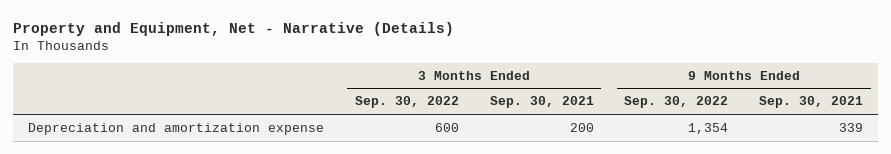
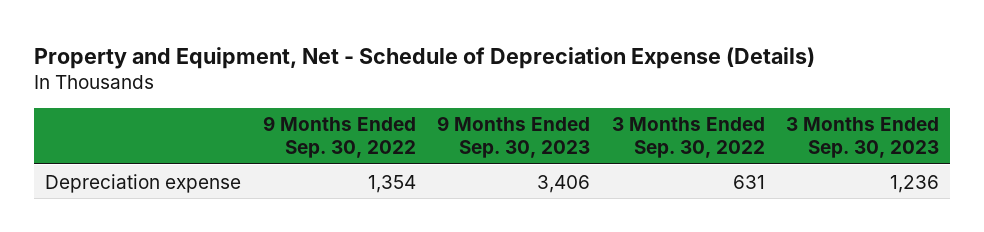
[12,21,454,36] Property and Equipment, Net - Narrative (Details) -> [34,46,816,69] Property and Equipment, Net - Schedule of Depreciation Expense (Details)
[489,96,594,109] Sep. 30, 2021 -> none
[759,96,864,109] Sep. 30, 2021 -> none
none -> [437,116,591,158] 9 Months Ended Sep. 30, 2023
none -> [786,117,940,158] 3 Months Ended Sep. 30, 2023
[28,123,325,136] Depreciation and amortization expense -> [45,173,242,193] Depreciation expense
[434,123,459,133] 600 -> [732,174,765,189] 631

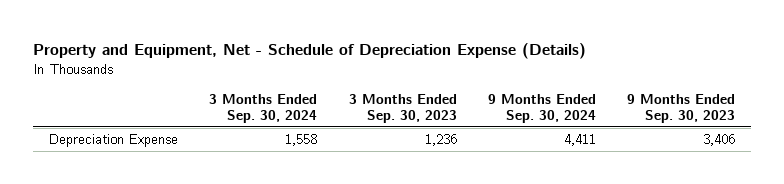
[262,116,416,158] 9 Months Ended Sep. 30, 2022 -> none
[611,117,765,158] 3 Months Ended Sep. 30, 2022 -> none
none -> [209,93,318,124] 3 Months Ended Sep. 30, 2024
none -> [487,93,596,124] 9 Months Ended Sep. 30, 2024
[45,173,242,193] Depreciation expense -> [48,134,178,148] Depreciation Expense

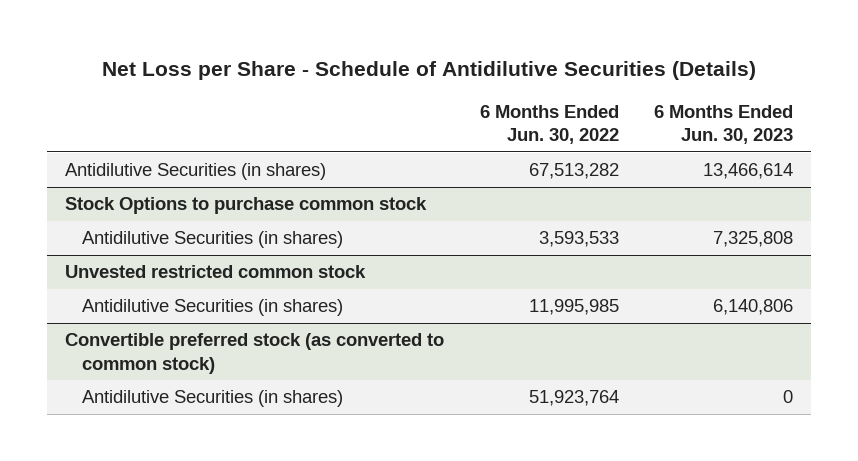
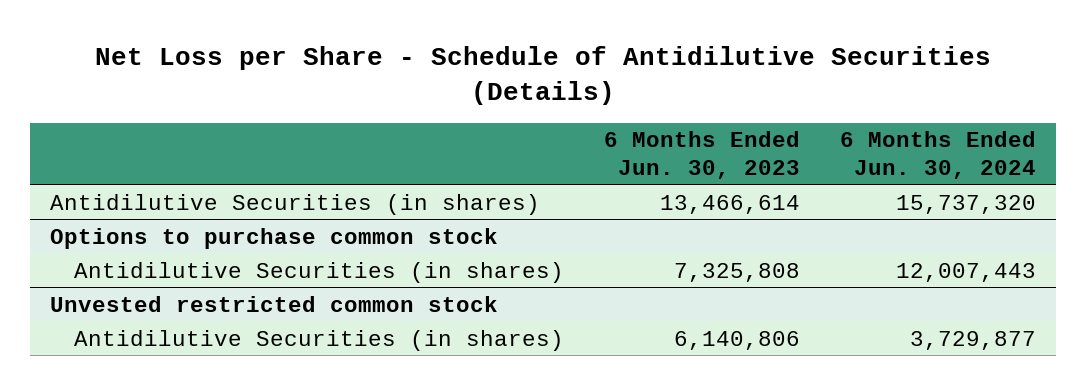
[479,104,619,144] 6 Months Ended Jun. 30, 2022 -> none
none -> [839,131,1036,179] 6 Months Ended Jun. 30, 2024
[65,197,428,215] Stock Options to purchase common stock -> [50,227,499,249] Options to purchase common stock
[65,333,445,374] Convertible preferred stock (as converted to common stock) -> none
[82,390,344,408] Antidilutive Securities (in shares) -> none

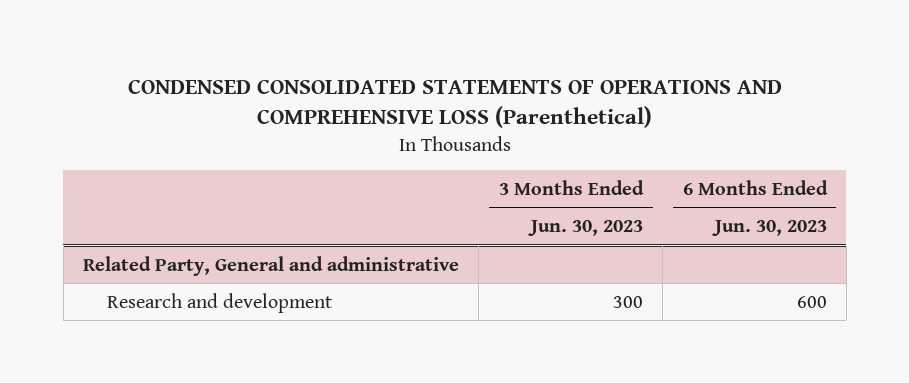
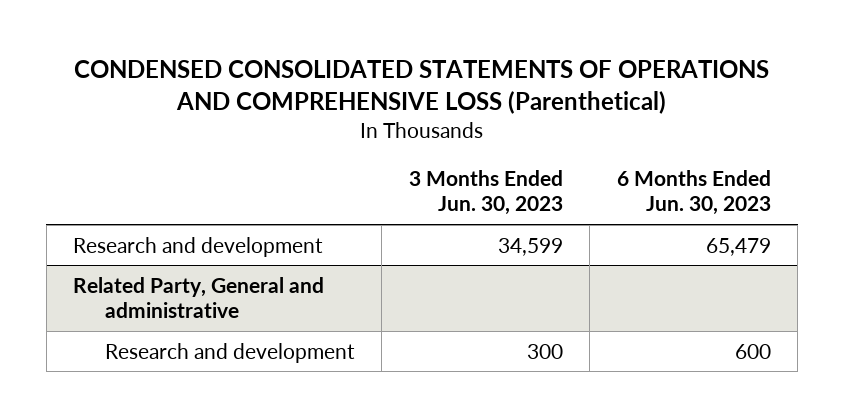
none -> [73,236,324,257] Research and development

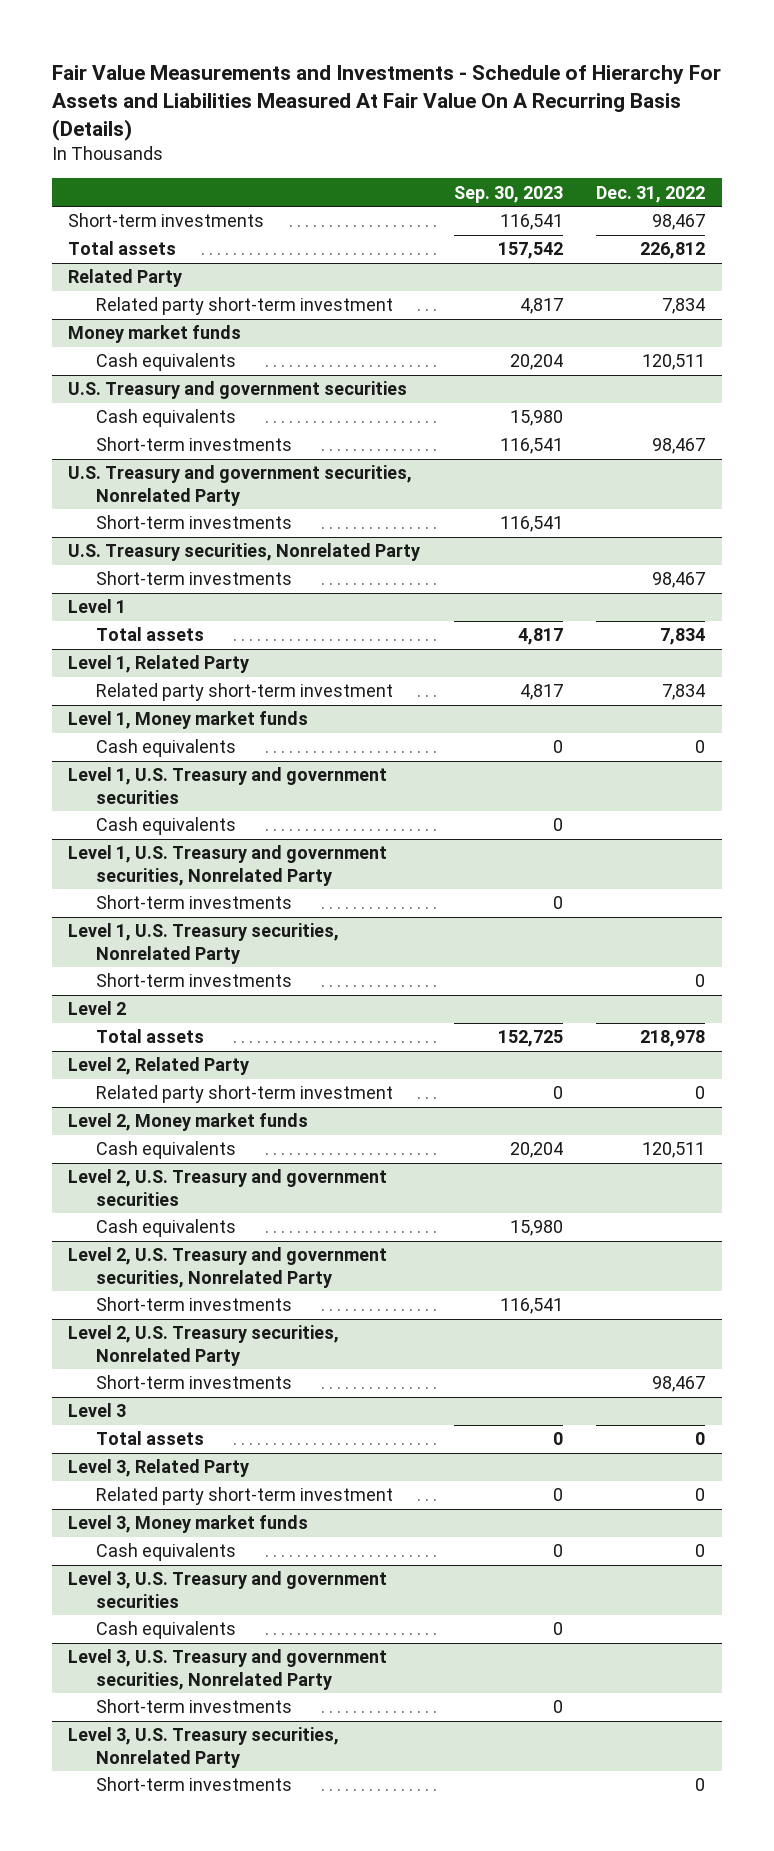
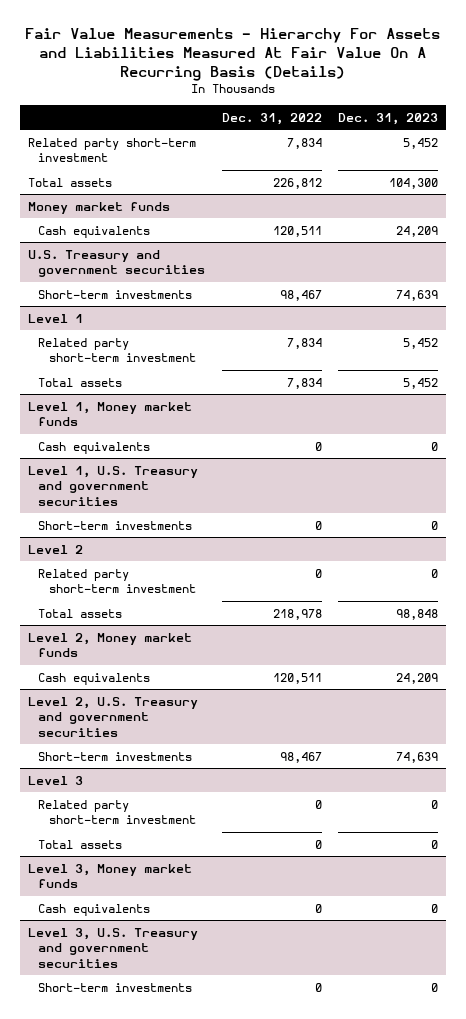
[51,64,721,141] Fair Value Measurements and Investments - Schedule of Hierarchy For Assets and Liabilities Measured At Fair Value On A Recurring Basis (Details) -> [24,27,440,81] Fair Value Measurements - Hierarchy For Assets and Liabilities Measured At Fair Value On A Recurring Basis (Details)
[453,185,563,203] Sep. 30, 2023 -> none
none -> [338,112,439,125] Dec. 31, 2023
[68,213,265,228] Short-term investments -> none
[68,269,183,288] Related Party -> none
[68,241,177,256] Total assets -> [27,177,112,187] Total assets
[96,409,237,428] Cash equivalents -> none
[68,465,413,506] U.S. Treasury and government securities, Nonrelated Party -> none
[96,515,293,530] Short-term investments -> none
[68,543,421,562] U.S. Treasury securities, Nonrelated Party -> none
[96,571,293,586] Short-term investments -> none
[68,655,250,674] Level 1, Related Party -> none
[96,627,205,642] Total assets -> [38,377,123,387] Total assets
[96,817,237,836] Cash equivalents -> none
[68,845,388,886] Level 1, U.S. Treasury and government securities, Nonrelated Party -> none
[96,895,293,910] Short-term investments -> none
[68,923,340,964] Level 1, U.S. Treasury securities, Nonrelated Party -> none
[68,1057,250,1076] Level 2, Related Party -> none
[96,1029,205,1044] Total assets -> [38,608,123,618] Total assets
[96,1219,237,1238] Cash equivalents -> none
[68,1247,388,1288] Level 2, U.S. Treasury and government securities, Nonrelated Party -> none
[96,1297,293,1312] Short-term investments -> none
[68,1325,340,1366] Level 2, U.S. Treasury securities, Nonrelated Party -> none
[68,1459,250,1478] Level 3, Related Party -> none
[96,1431,205,1446] Total assets -> [38,839,123,849] Total assets
[96,1621,237,1640] Cash equivalents -> none
[68,1649,388,1690] Level 3, U.S. Treasury and government securities, Nonrelated Party -> none
[96,1699,293,1714] Short-term investments -> none
[68,1727,340,1768] Level 3, U.S. Treasury securities, Nonrelated Party -> none

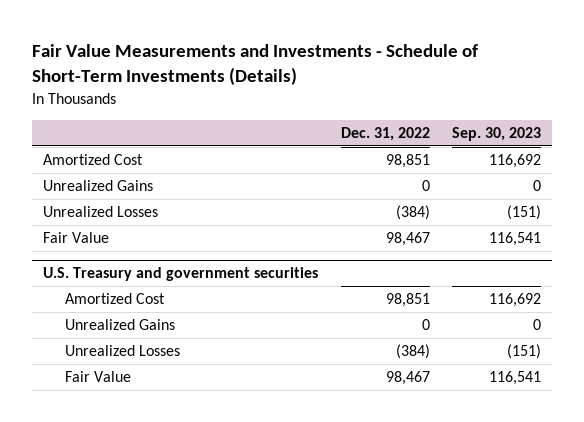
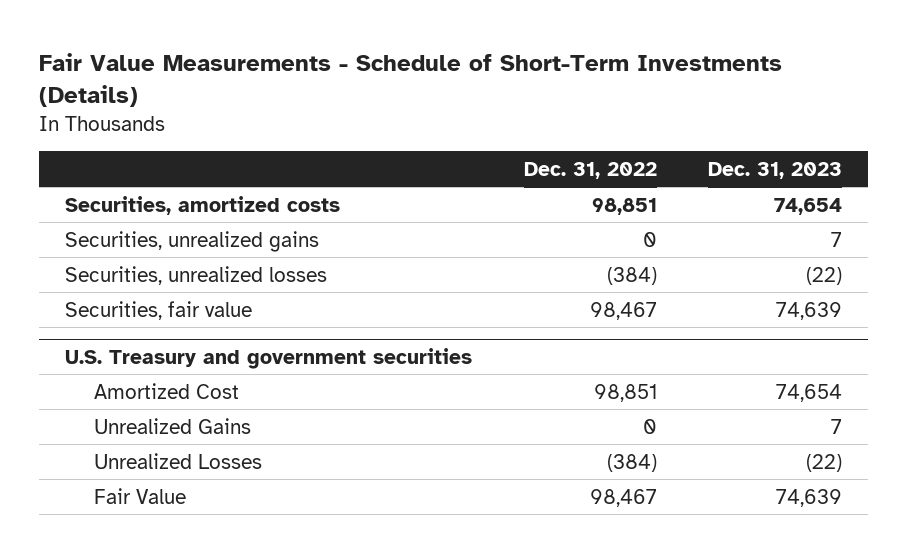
[32,44,479,86] Fair Value Measurements and Investments - Schedule of Short-Term Investments (Details) -> [39,53,783,107] Fair Value Measurements - Schedule of Short-Term Investments (Details)
[451,127,541,142] Sep. 30, 2023 -> none
none -> [708,161,843,179] Dec. 31, 2023
[43,154,144,166] Amortized Cost -> [65,195,341,215] Securities, amortized costs
[43,180,154,192] Unrealized Gains -> [65,230,320,252] Securities, unrealized gains
[43,206,159,218] Unrealized Losses -> [65,265,328,285] Securities, unrealized losses
[43,232,110,244] Fair Value -> [65,300,253,320] Securities, fair value

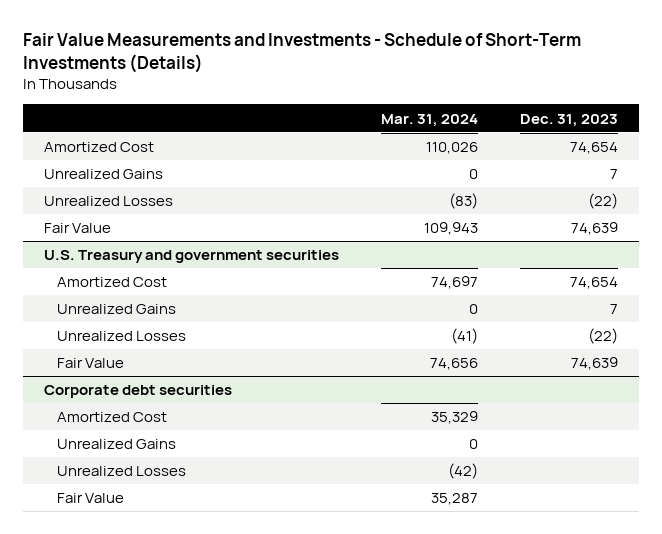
[39,53,783,107] Fair Value Measurements - Schedule of Short-Term Investments (Details) -> [22,32,581,74] Fair Value Measurements and Investments - Schedule of Short-Term Investments (Details)
[523,161,657,179] Dec. 31, 2022 -> none
none -> [380,113,478,127] Mar. 31, 2024
[65,195,341,215] Securities, amortized costs -> [43,142,154,153] Amortized Cost
[65,230,320,252] Securities, unrealized gains -> [43,169,163,180] Unrealized Gains
[65,265,328,285] Securities, unrealized losses -> [43,196,173,207] Unrealized Losses
[65,300,253,320] Securities, fair value -> [43,223,111,234] Fair Value
none -> [43,385,232,399] Corporate debt securities
none -> [57,412,168,423] Amortized Cost
none -> [57,439,177,450] Unrealized Gains
none -> [57,466,187,477] Unrealized Losses
none -> [57,493,125,504] Fair Value

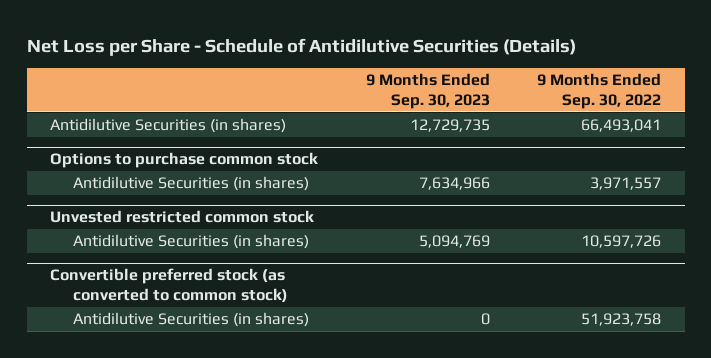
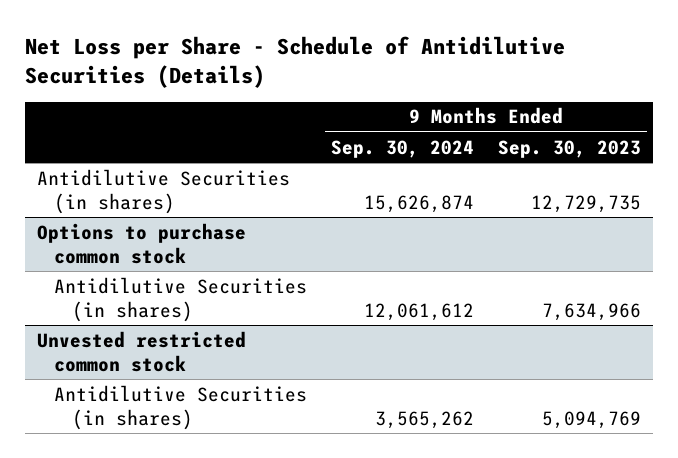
[536,72,661,110] 9 Months Ended Sep. 30, 2022 -> none
none -> [331,139,475,158] Sep. 30, 2024
[50,268,288,304] Convertible preferred stock (as converted to common stock) -> none
[72,312,309,328] Antidilutive Securities (in shares) -> none

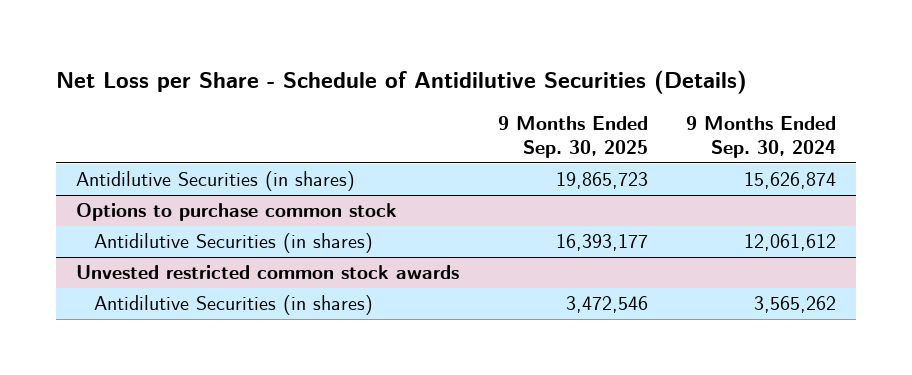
[498,139,642,158] Sep. 30, 2023 -> none
none -> [497,115,648,159] 9 Months Ended Sep. 30, 2025
[36,330,246,372] Unvested restricted common stock -> [75,265,459,280] Unvested restricted common stock awards

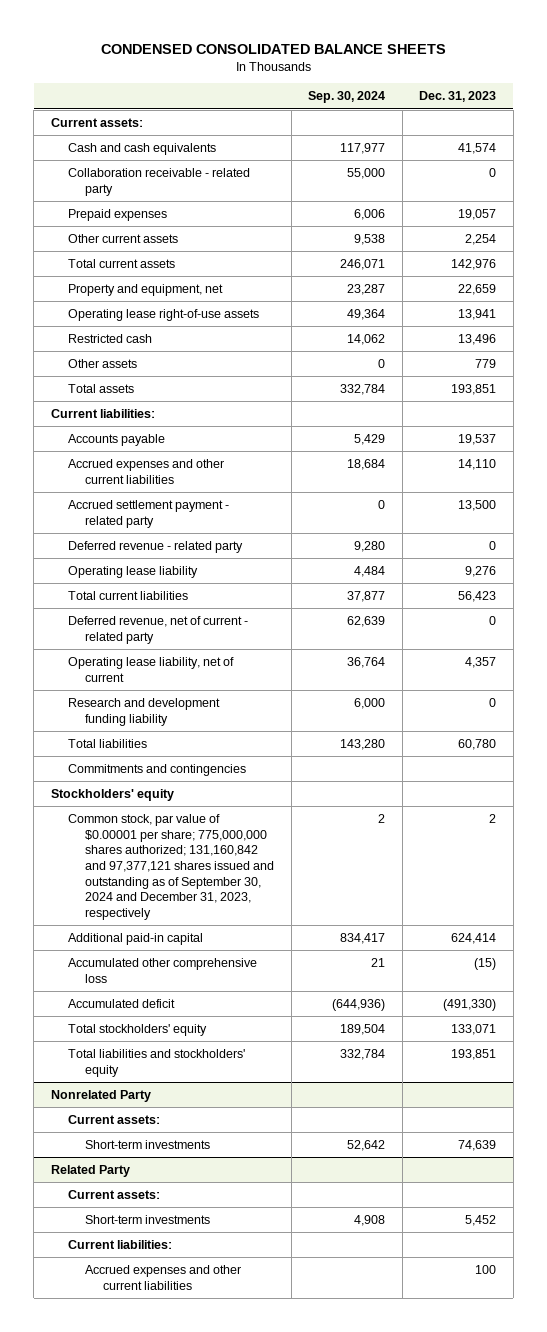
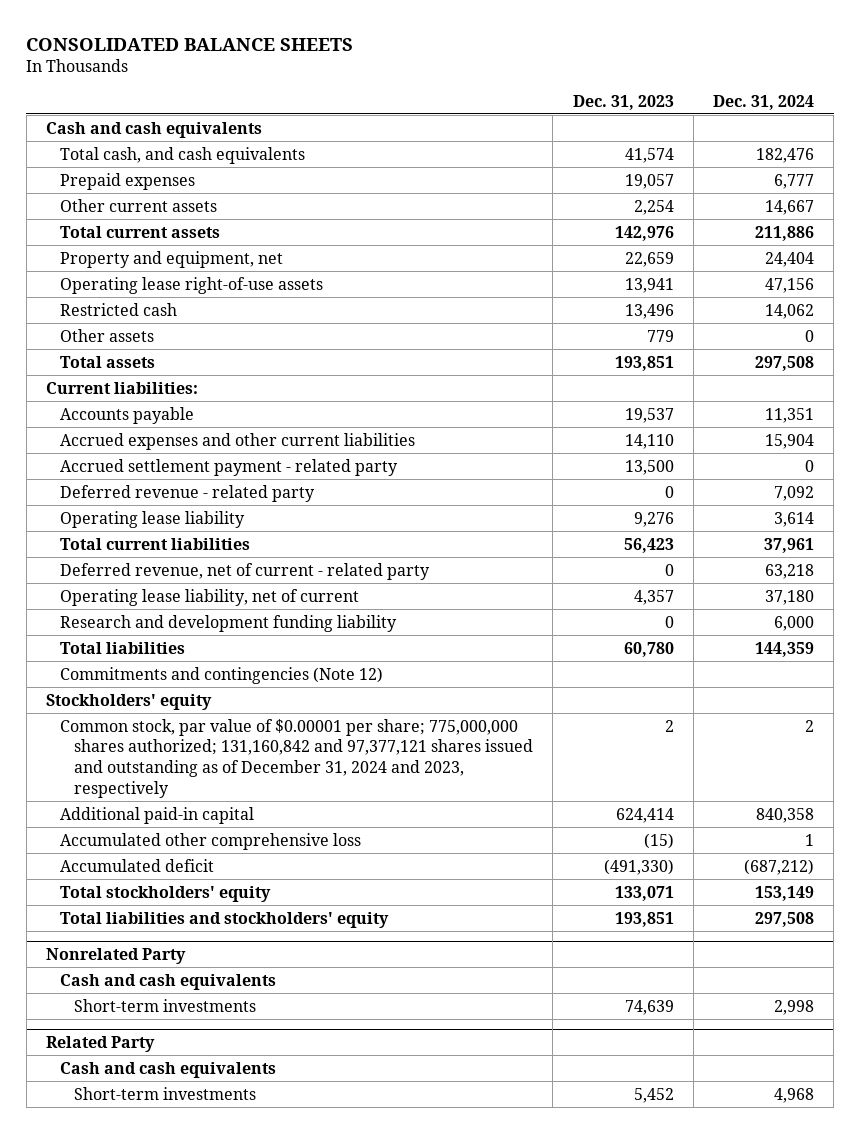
[100,43,446,54] CONDENSED CONSOLIDATED BALANCE SHEETS -> [26,37,354,51] CONSOLIDATED BALANCE SHEETS
[308,91,386,104] Sep. 30, 2024 -> none
none -> [712,94,814,110] Dec. 31, 2024
[68,167,251,196] Collaboration receivable - related party -> none
[50,117,143,127] Current assets: -> [45,121,262,138] Cash and cash equivalents
[68,142,217,155] Cash and cash equivalents -> [59,146,305,164] Total cash, and cash equivalents
[68,763,247,776] Commitments and contingencies -> [59,666,383,684] Commitments and contingencies (Note 12)
[68,813,275,920] Common stock, par value of $0.00001 per share; 775,000,000 shares authorized; 131,160,842 and 97,377,121 shares issued and outstanding as of September 30, 2024 and December 31, 2023, respectively -> [59,718,534,798] Common stock, par value of $0.00001 per share; 775,000,000 shares authorized; 131,160,842 and 97,377,121 shares issued and outstanding as of December 31, 2024 and 2023, respectively
[68,1114,161,1124] Current assets: -> [59,973,276,990] Cash and cash equivalents
[68,1189,161,1199] Current assets: -> [59,1061,276,1078] Cash and cash equivalents
[68,1239,173,1249] Current liabilities: -> none
[85,1264,242,1290] Accrued expenses and other current liabilities -> none

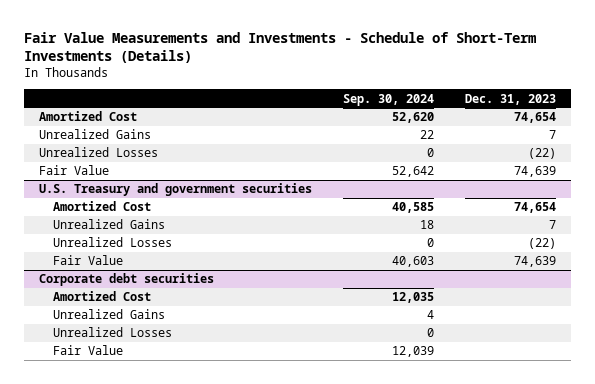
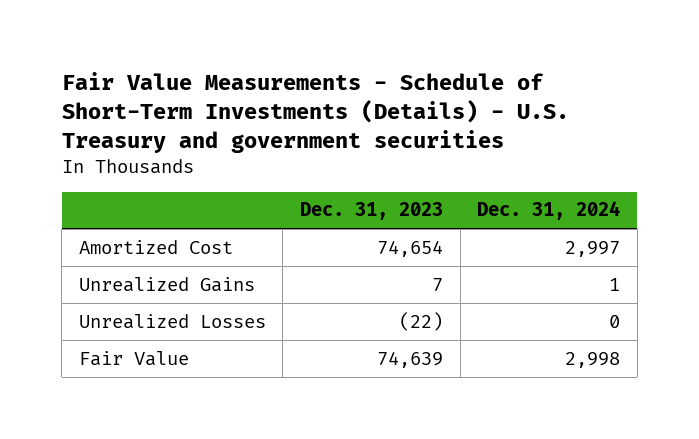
[24,31,537,64] Fair Value Measurements and Investments - Schedule of Short-Term Investments (Details) -> [61,72,569,154] Fair Value Measurements - Schedule of Short-Term Investments (Details) - U.S. Treasury and government securities
[343,93,435,106] Sep. 30, 2024 -> none
none -> [477,201,621,221] Dec. 31, 2024
[39,183,313,197] U.S. Treasury and government securities -> none
[52,201,151,212] Amortized Cost -> none
[52,219,165,230] Unrealized Gains -> none
[52,237,172,248] Unrealized Losses -> none
[52,255,123,266] Fair Value -> none
[39,273,215,287] Corporate debt securities -> none
[52,291,151,302] Amortized Cost -> none
[52,309,165,320] Unrealized Gains -> none
[52,327,172,338] Unrealized Losses -> none
[52,345,123,356] Fair Value -> none

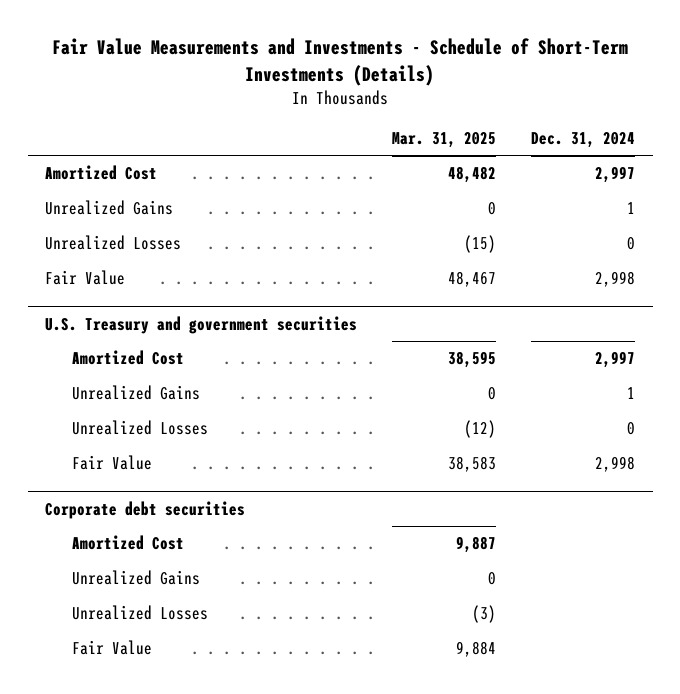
[61,72,569,154] Fair Value Measurements - Schedule of Short-Term Investments (Details) - U.S. Treasury and government securities -> [52,38,629,86] Fair Value Measurements and Investments - Schedule of Short-Term Investments (Details)
[300,202,444,221] Dec. 31, 2023 -> none
none -> [392,132,497,149] Mar. 31, 2025
none -> [45,316,358,335] U.S. Treasury and government securities
none -> [71,350,184,366] Amortized Cost
none -> [71,385,200,401] Unrealized Gains
none -> [71,420,208,436] Unrealized Losses
none -> [71,455,152,471] Fair Value
none -> [45,501,246,520] Corporate debt securities
none -> [71,535,184,551] Amortized Cost
none -> [71,570,200,586] Unrealized Gains
none -> [71,605,208,621] Unrealized Losses
none -> [71,640,152,656] Fair Value

